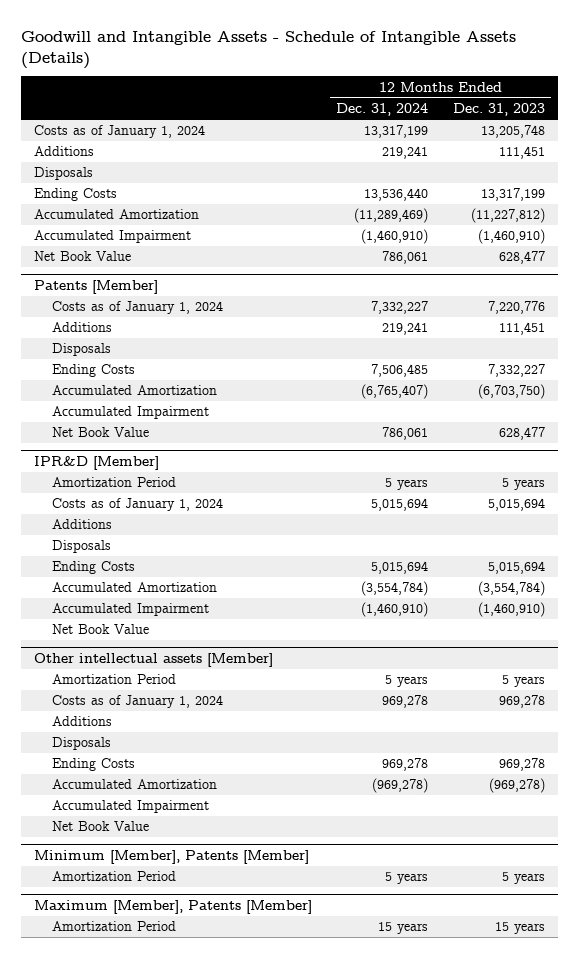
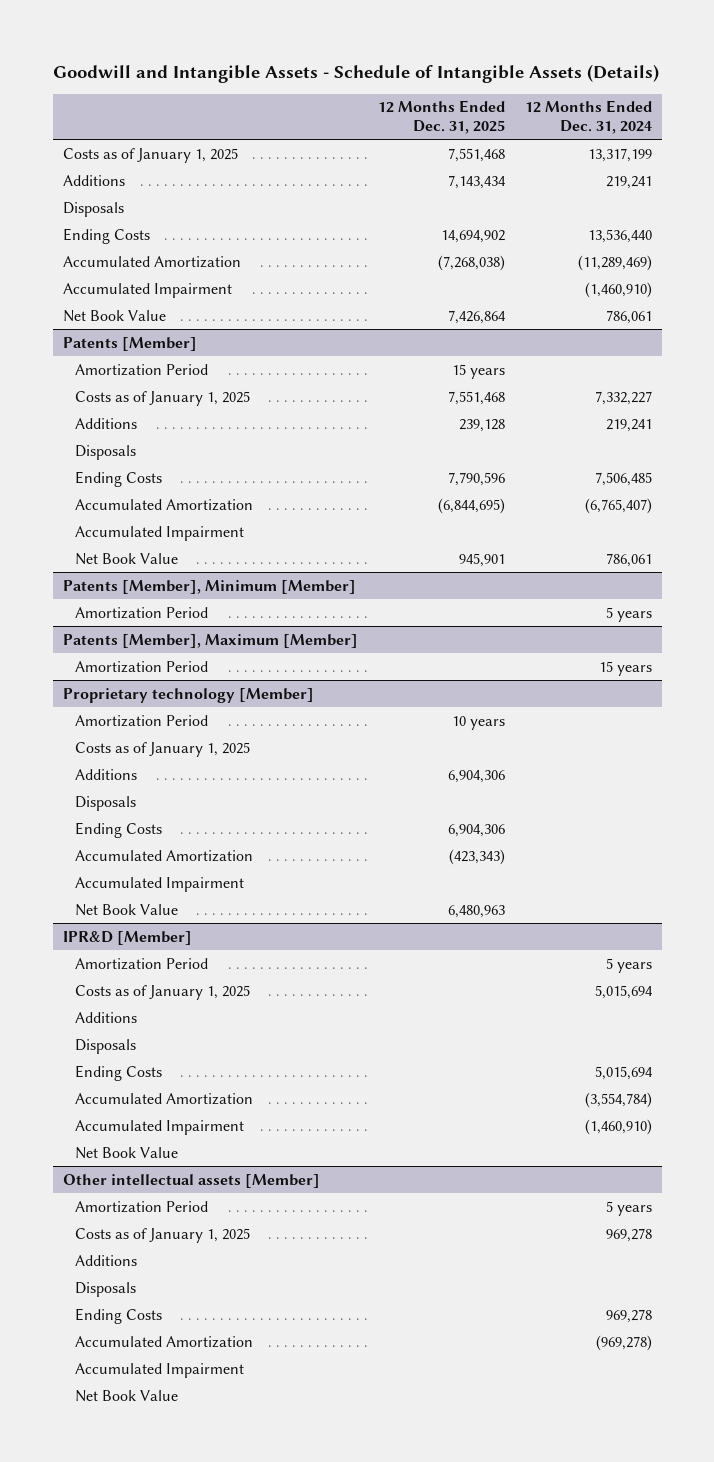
[453,103,546,117] Dec. 31, 2023 -> none
none -> [377,100,505,135] 12 Months Ended Dec. 31, 2025
[33,125,205,139] Costs as of January 1, 2024 -> [62,147,238,163] Costs as of January 1, 2025
none -> [74,363,208,376] Amortization Period
[52,301,224,315] Costs as of January 1, 2024 -> [74,390,250,406] Costs as of January 1, 2025
none -> [62,579,356,594] Patents [Member], Minimum [Member]
none -> [74,606,208,619] Amortization Period
none -> [62,633,358,648] Patents [Member], Maximum [Member]
none -> [74,660,208,673] Amortization Period
none -> [62,687,314,703] Proprietary technology [Member]
none -> [74,714,208,727] Amortization Period
none -> [74,741,250,757] Costs as of January 1, 2025
none -> [74,768,137,780] Additions
none -> [74,795,136,811] Disposals
none -> [74,821,162,838] Ending Costs
none -> [74,849,253,862] Accumulated Amortization
none -> [74,876,244,892] Accumulated Impairment
none -> [74,903,178,916] Net Book Value
[52,498,224,512] Costs as of January 1, 2024 -> [74,984,250,1000] Costs as of January 1, 2025
[52,695,224,709] Costs as of January 1, 2024 -> [74,1227,250,1243] Costs as of January 1, 2025
[33,850,309,865] Minimum [Member], Patents [Member] -> none
[52,871,177,882] Amortization Period -> none
[33,900,312,915] Maximum [Member], Patents [Member] -> none
[52,921,177,932] Amortization Period -> none

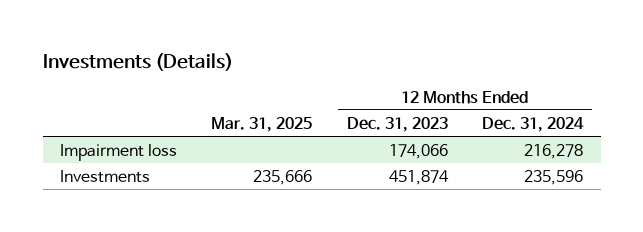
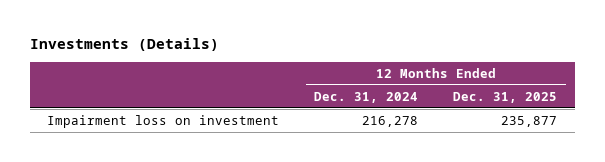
[211,116,313,132] Mar. 31, 2025 -> none
[346,116,448,132] Dec. 31, 2023 -> none
none -> [453,91,558,103] Dec. 31, 2025
[59,169,150,183] Investments -> none
[59,143,177,161] Impairment loss -> [47,114,280,128] Impairment loss on investment

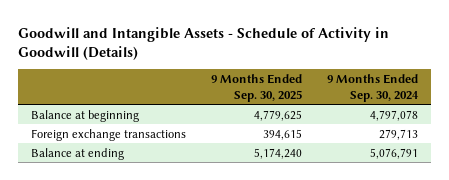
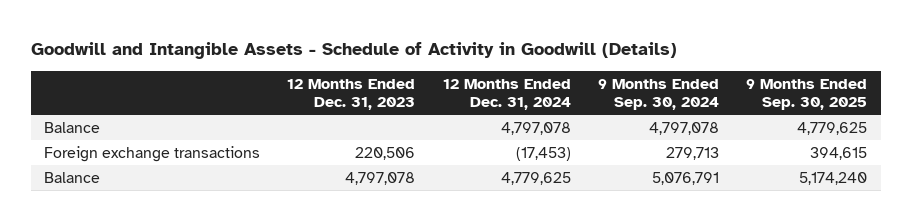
none -> [287,78,416,110] 12 Months Ended Dec. 31, 2023
none -> [442,78,571,110] 12 Months Ended Dec. 31, 2024
[31,109,140,122] Balance at beginning -> [44,122,101,134] Balance
[31,147,125,160] Balance at ending -> [44,172,101,184] Balance

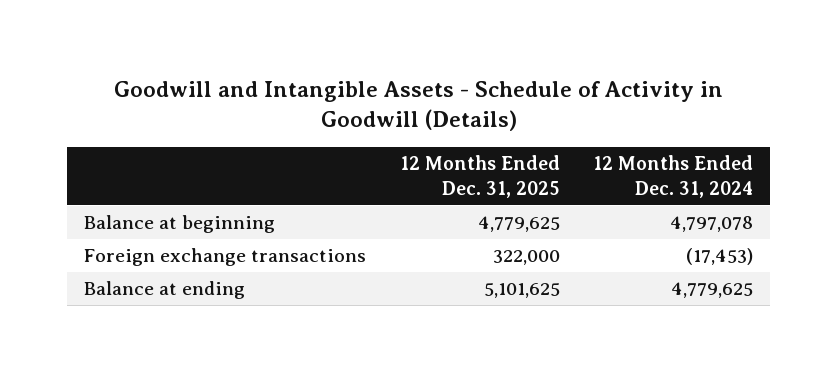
[287,78,416,110] 12 Months Ended Dec. 31, 2023 -> none
[597,78,719,110] 9 Months Ended Sep. 30, 2024 -> none
[745,78,867,110] 9 Months Ended Sep. 30, 2025 -> none
none -> [399,155,560,198] 12 Months Ended Dec. 31, 2025
[44,122,101,134] Balance -> [83,215,275,234] Balance at beginning
[44,172,101,184] Balance -> [83,281,245,300] Balance at ending

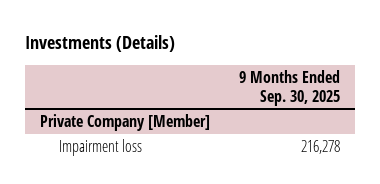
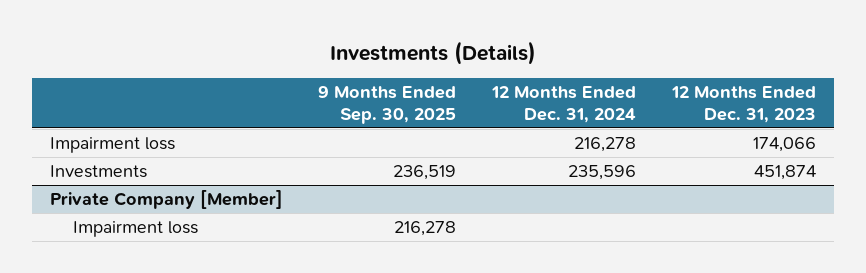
none -> [491,85,637,123] 12 Months Ended Dec. 31, 2024
none -> [671,85,817,123] 12 Months Ended Dec. 31, 2023
none -> [49,137,175,154] Impairment loss
none -> [49,165,147,179] Investments

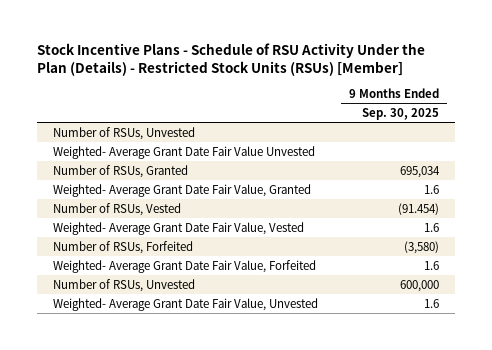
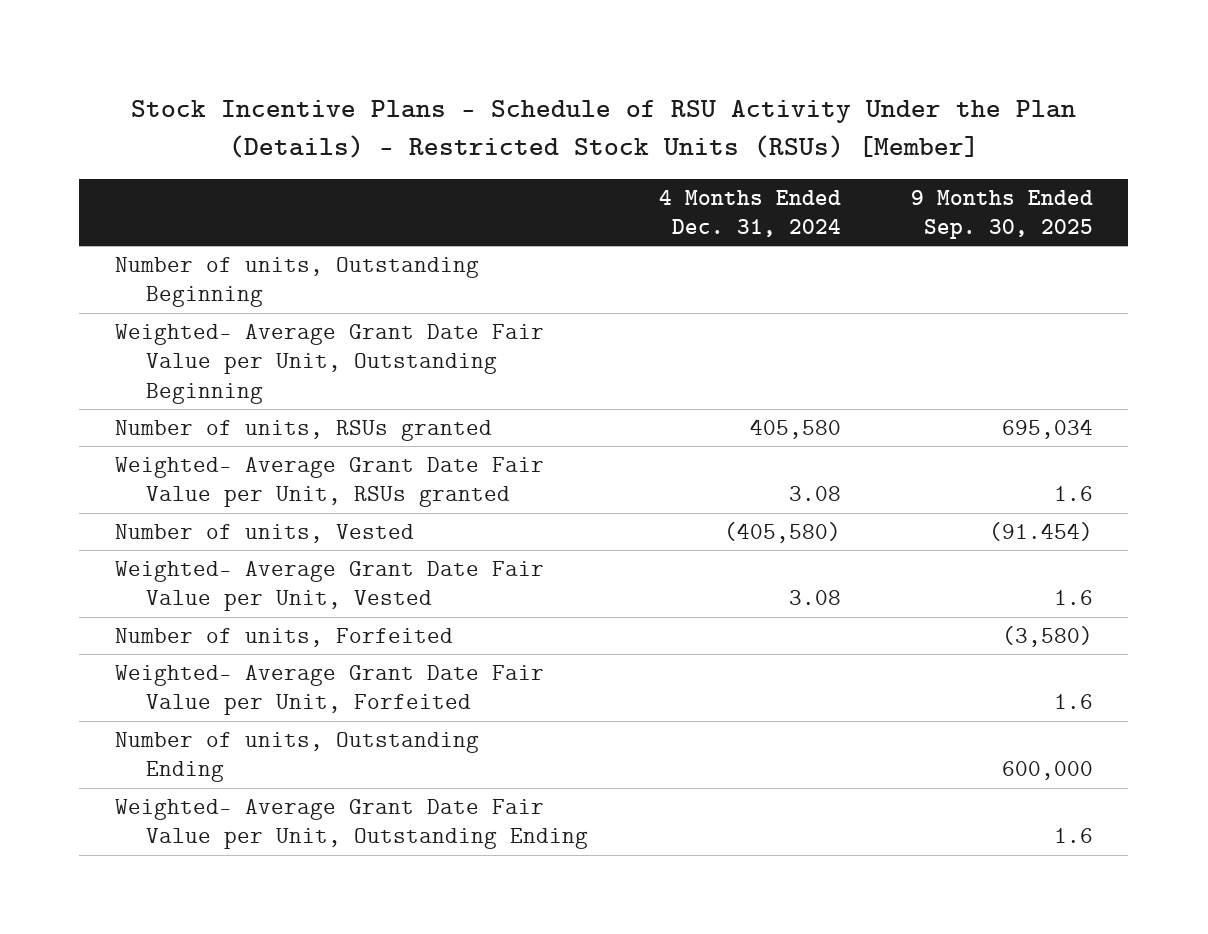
none -> [658,189,841,238] 4 Months Ended Dec. 31, 2024
[52,126,195,140] Number of RSUs, Unvested -> [114,256,479,308] Number of units, Outstanding Beginning
[52,145,315,159] Weighted- Average Grant Date Fair Value Unvested -> [114,323,544,404] Weighted- Average Grant Date Fair Value per Unit, Outstanding Beginning
[52,164,188,178] Number of RSUs, Granted -> [114,419,492,441] Number of units, RSUs granted
[52,183,311,197] Weighted- Average Grant Date Fair Value, Granted -> [114,456,544,508] Weighted- Average Grant Date Fair Value per Unit, RSUs granted
[52,202,181,216] Number of RSUs, Vested -> [114,523,414,543] Number of units, Vested
[52,221,304,235] Weighted- Average Grant Date Fair Value, Vested -> [114,560,544,612] Weighted- Average Grant Date Fair Value per Unit, Vested
[52,240,193,254] Number of RSUs, Forfeited -> [114,627,453,647] Number of units, Forfeited
[52,259,316,273] Weighted- Average Grant Date Fair Value, Forfeited -> [114,664,544,716] Weighted- Average Grant Date Fair Value per Unit, Forfeited
[52,278,195,292] Number of RSUs, Unvested -> [114,731,479,783] Number of units, Outstanding Ending
[52,297,318,311] Weighted- Average Grant Date Fair Value, Unvested -> [114,798,589,850] Weighted- Average Grant Date Fair Value per Unit, Outstanding Ending

